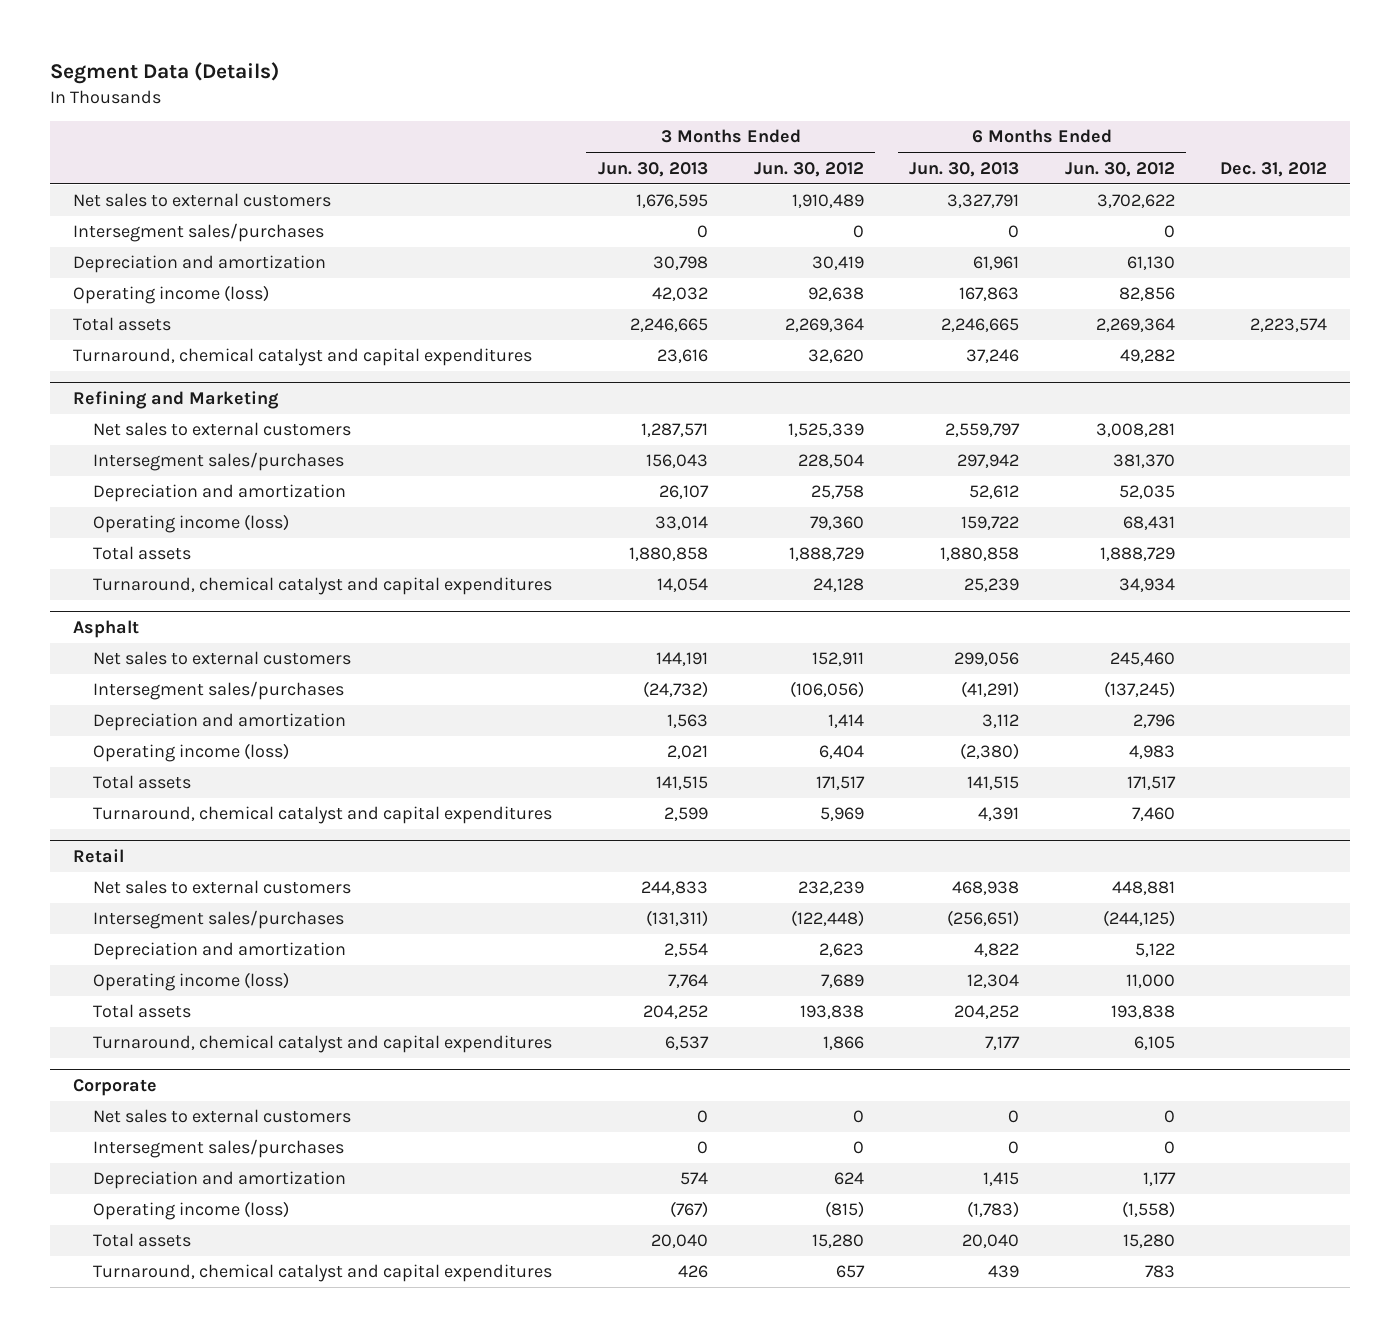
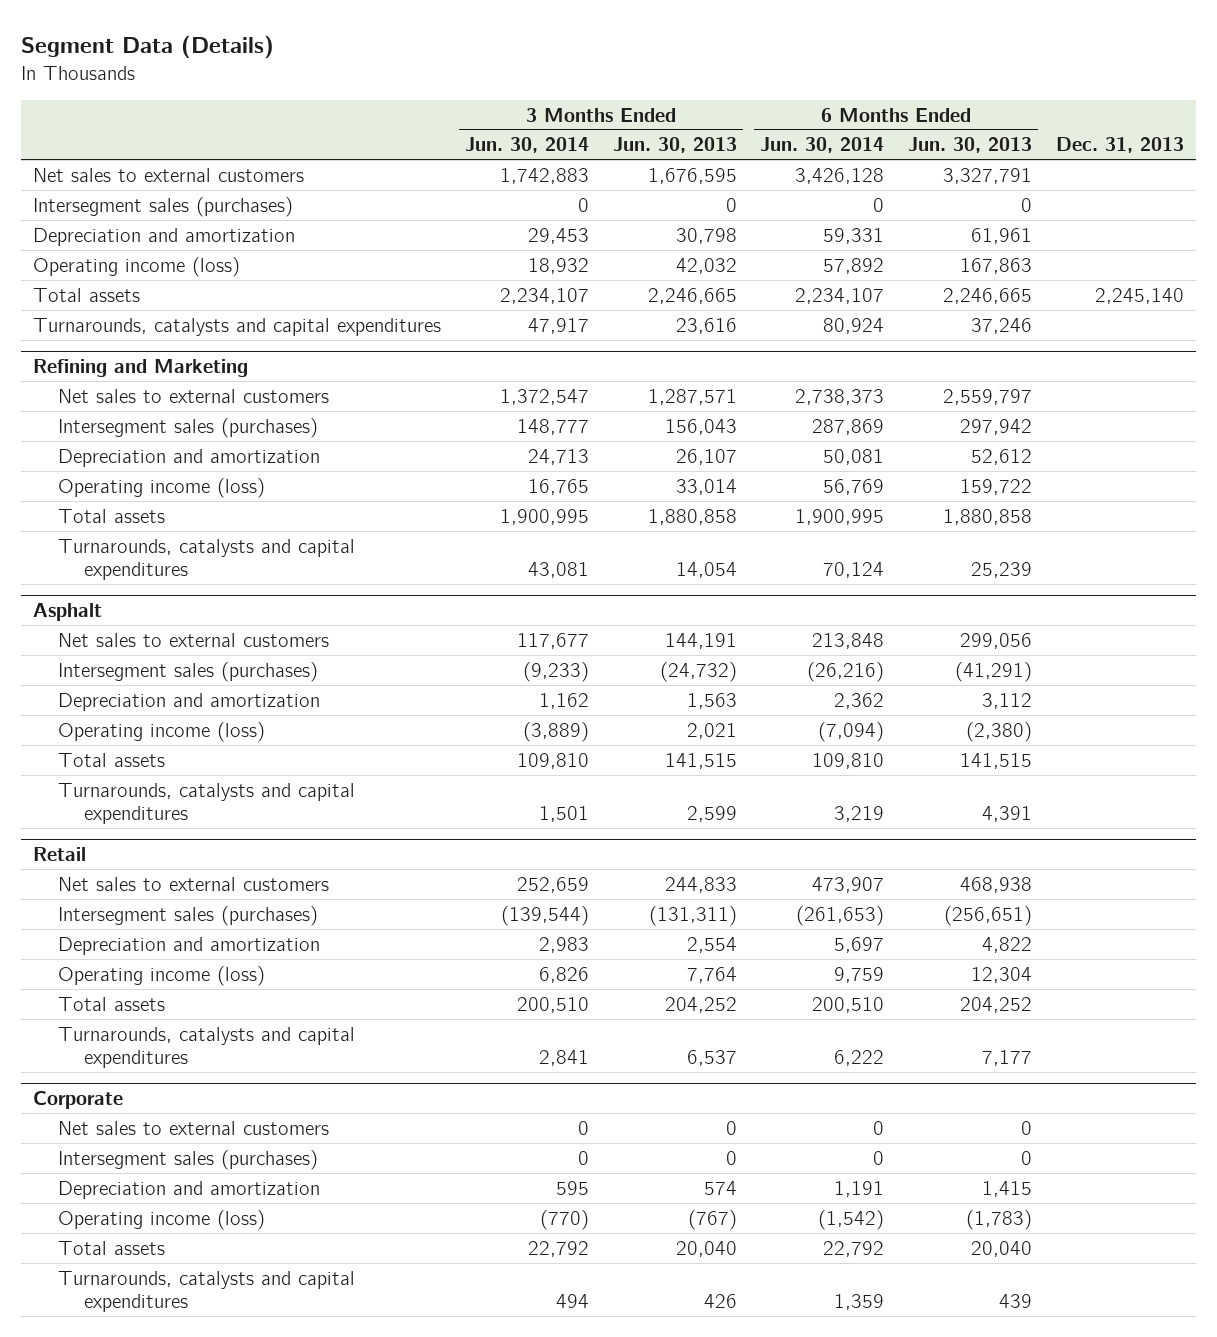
[753,161,864,177] Jun. 30, 2012 -> none
[1064,161,1175,177] Jun. 30, 2012 -> none
[1220,161,1328,177] Dec. 31, 2012 -> none
none -> [464,137,589,154] Jun. 30, 2014
none -> [760,137,885,154] Jun. 30, 2014
none -> [1055,137,1184,154] Dec. 31, 2013
[72,223,324,243] Intersegment sales/purchases -> [33,196,294,217] Intersegment sales (purchases)
[72,348,532,367] Turnaround, chemical catalyst and capital expenditures -> [33,317,442,336] Turnarounds, catalysts and capital expenditures
[93,452,345,472] Intersegment sales/purchases -> [58,417,319,438] Intersegment sales (purchases)
[93,577,553,596] Turnaround, chemical catalyst and capital expenditures -> [58,538,356,581] Turnarounds, catalysts and capital expenditures
[93,681,345,701] Intersegment sales/purchases -> [58,661,319,682] Intersegment sales (purchases)
[93,806,553,825] Turnaround, chemical catalyst and capital expenditures -> [58,782,356,825] Turnarounds, catalysts and capital expenditures
[93,910,345,930] Intersegment sales/purchases -> [58,905,319,926] Intersegment sales (purchases)
[93,1035,553,1054] Turnaround, chemical catalyst and capital expenditures -> [58,1026,356,1069] Turnarounds, catalysts and capital expenditures
[93,1139,345,1159] Intersegment sales/purchases -> [58,1149,319,1170] Intersegment sales (purchases)
[93,1264,553,1283] Turnaround, chemical catalyst and capital expenditures -> [58,1270,356,1313] Turnarounds, catalysts and capital expenditures

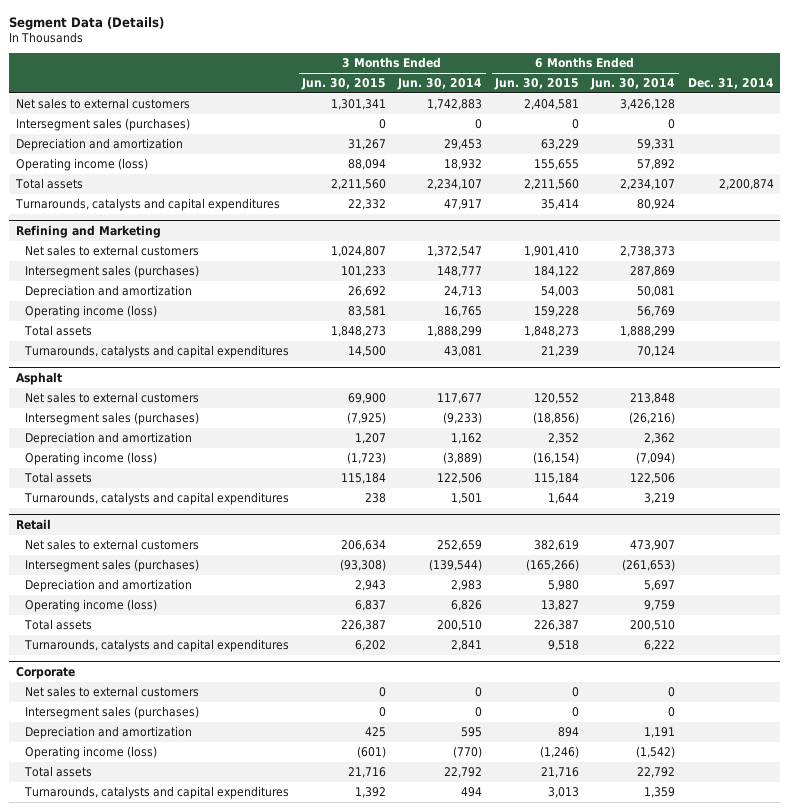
[612,137,737,154] Jun. 30, 2013 -> none
[908,137,1033,154] Jun. 30, 2013 -> none
[1055,137,1184,154] Dec. 31, 2013 -> none
none -> [300,78,386,91] Jun. 30, 2015
none -> [493,78,579,91] Jun. 30, 2015
none -> [687,78,774,90] Dec. 31, 2014
[499,508,589,525] 1,900,995 -> [427,326,483,338] 1,888,299
[795,508,885,525] 1,900,995 -> [620,326,676,338] 1,888,299
[516,752,589,769] 109,810 -> [437,473,483,485] 122,506
[812,752,885,769] 109,810 -> [630,473,676,485] 122,506

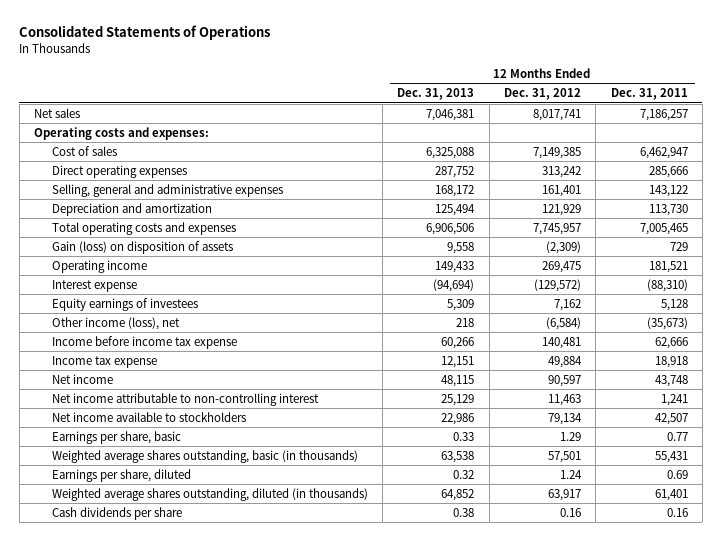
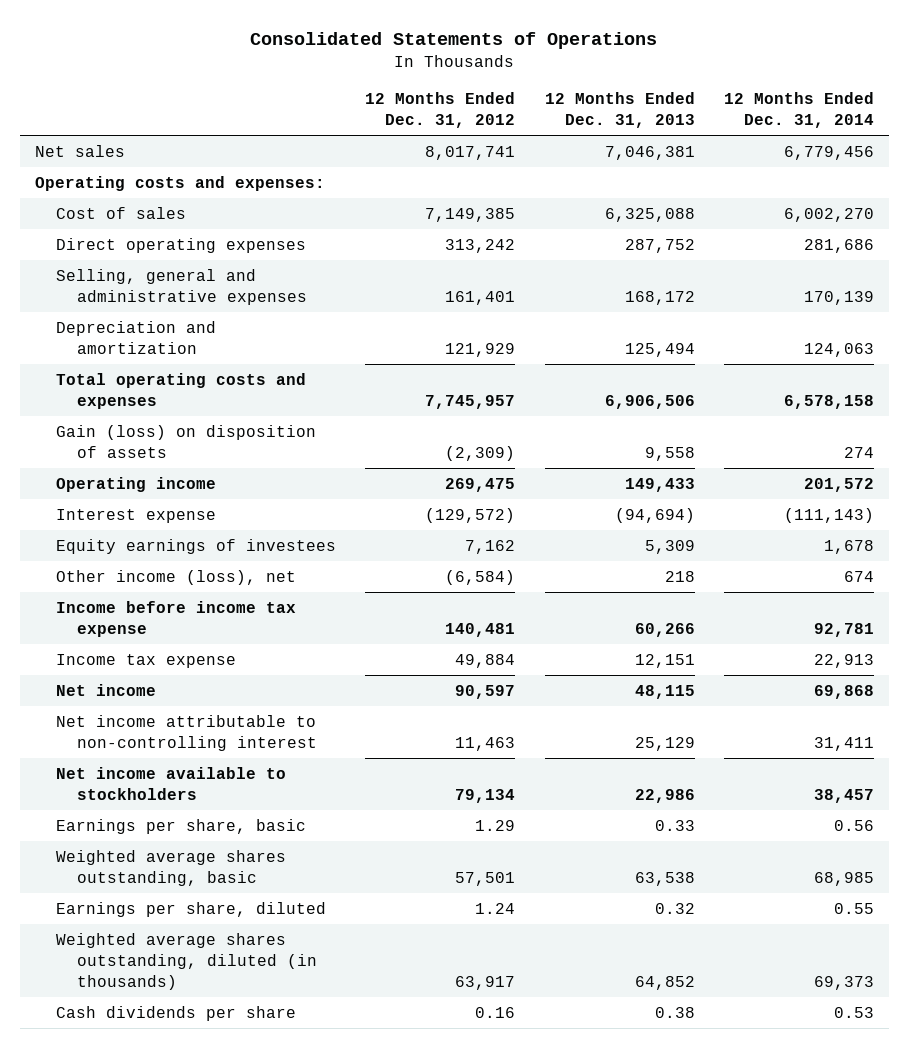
[610,88,688,101] Dec. 31, 2011 -> none
none -> [724,91,875,128] 12 Months Ended Dec. 31, 2014
[51,449,358,463] Weighted average shares outstanding, basic (in thousands) -> [55,849,286,886] Weighted average shares outstanding, basic

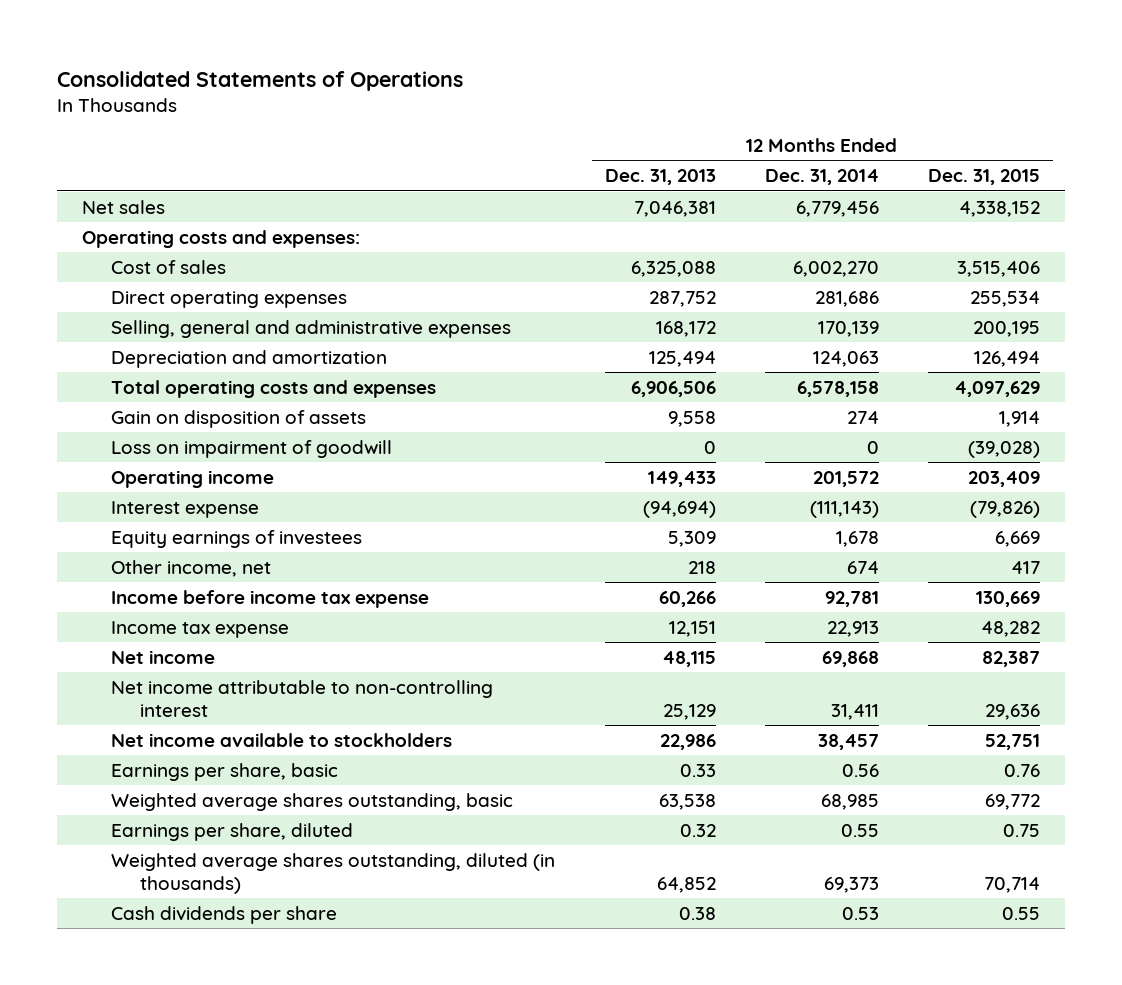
[365,91,516,128] 12 Months Ended Dec. 31, 2012 -> none
none -> [928,169,1041,186] Dec. 31, 2015
[55,424,316,458] Gain (loss) on disposition of assets -> [111,409,367,428] Gain on disposition of assets
none -> [111,439,393,458] Loss on impairment of goodwill
[55,569,296,585] Other income (loss), net -> [111,559,272,577] Other income, net

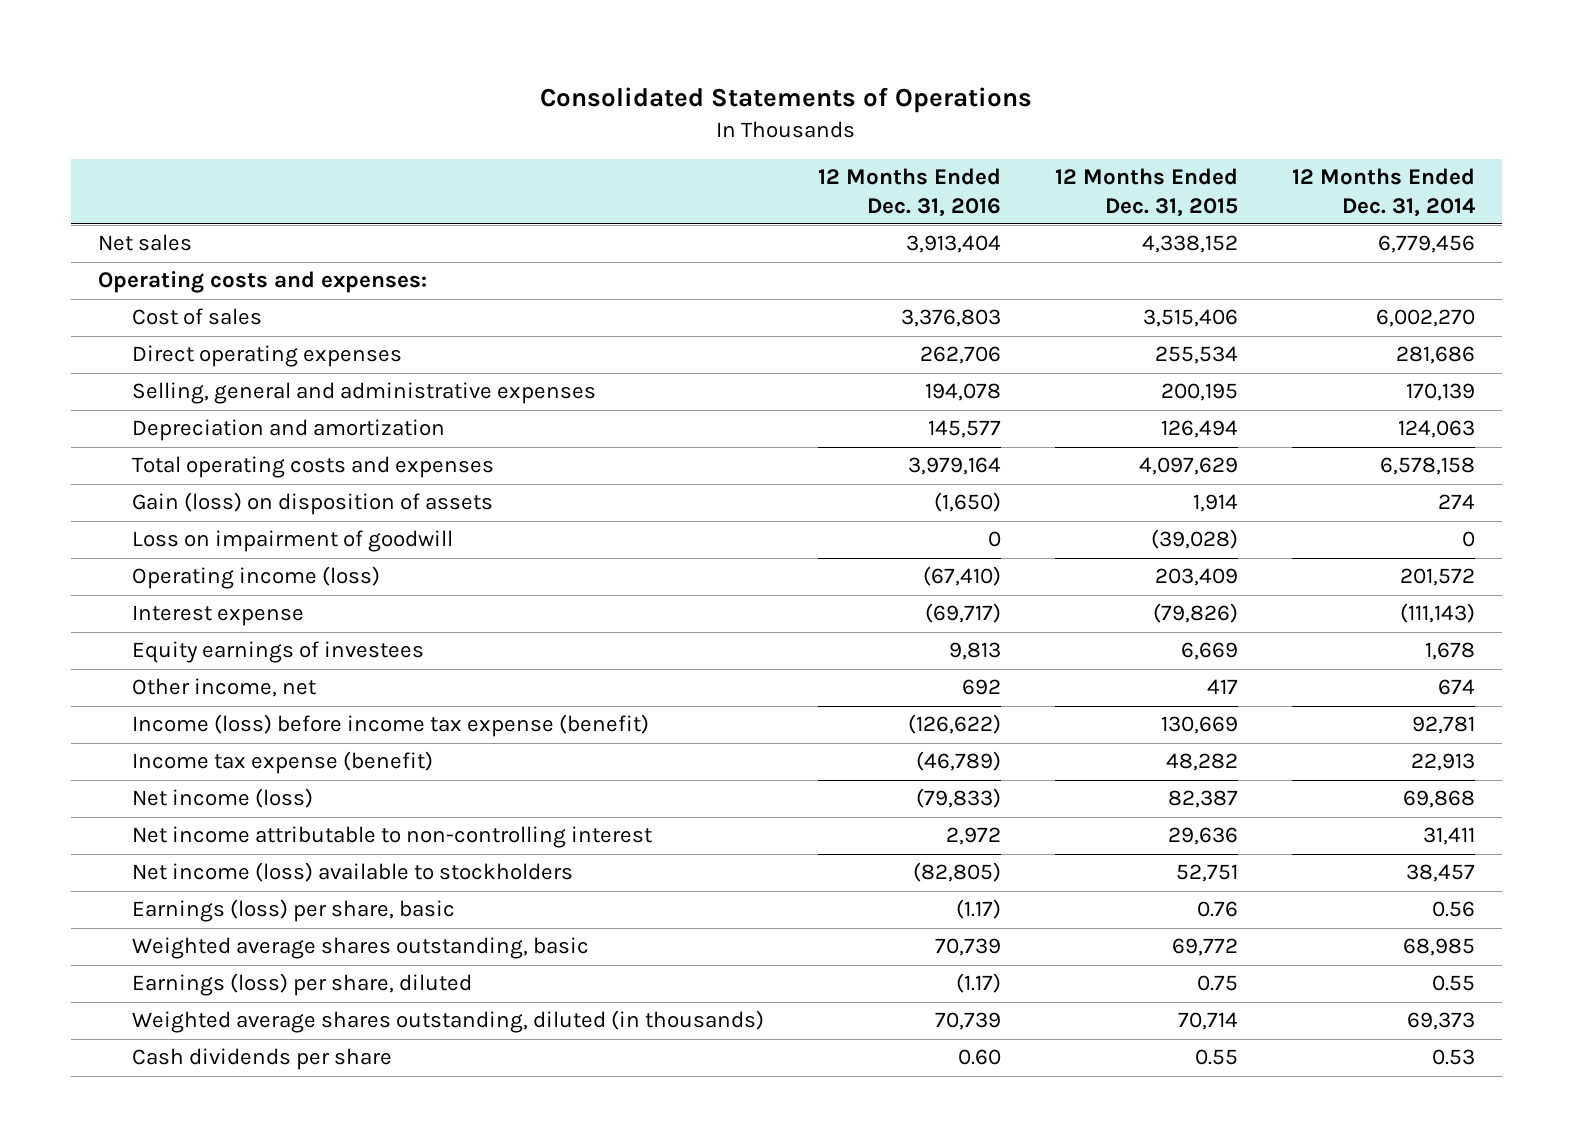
[604,169,716,186] Dec. 31, 2013 -> none
none -> [818,168,1002,217] 12 Months Ended Dec. 31, 2016
[111,409,367,428] Gain on disposition of assets -> [132,492,494,516] Gain (loss) on disposition of assets
[111,469,275,488] Operating income -> [132,566,381,590] Operating income (loss)
[111,589,430,608] Income before income tax expense -> [132,714,650,738] Income (loss) before income tax expense (benefit)
[111,620,290,638] Income tax expense -> [132,751,434,775] Income tax expense (benefit)
[111,649,216,664] Net income -> [132,788,314,809] Net income (loss)
[111,732,453,747] Net income available to stockholders -> [132,862,574,883] Net income (loss) available to stockholders
[111,762,339,781] Earnings per share, basic -> [132,899,456,923] Earnings (loss) per share, basic
[111,822,354,841] Earnings per share, diluted -> [132,973,473,997] Earnings (loss) per share, diluted

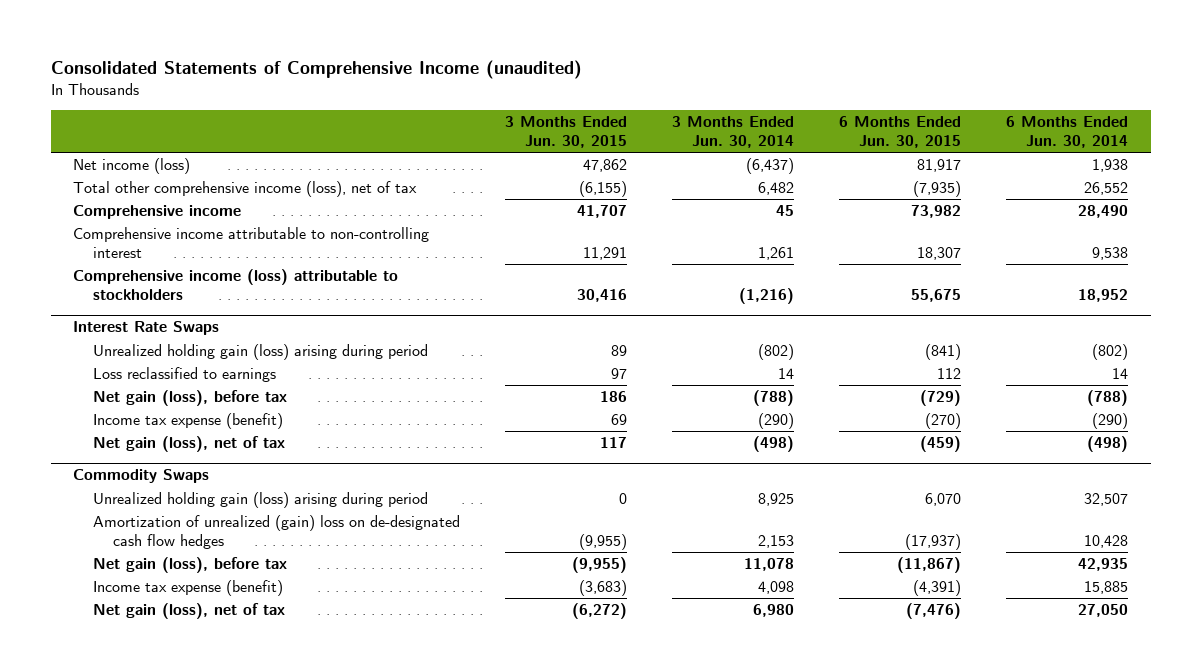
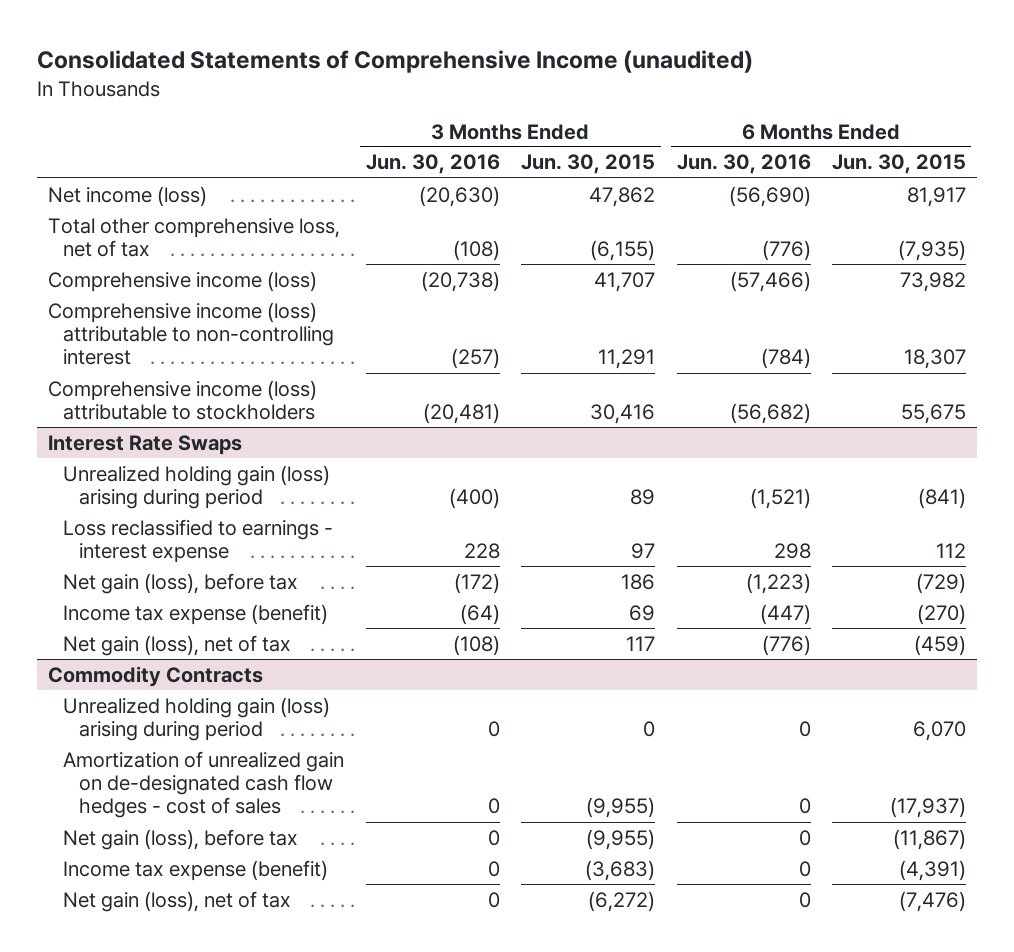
[672,116,795,148] 3 Months Ended Jun. 30, 2014 -> none
[1006,116,1129,148] 6 Months Ended Jun. 30, 2014 -> none
none -> [365,154,500,175] Jun. 30, 2016
none -> [676,154,811,175] Jun. 30, 2016
[73,181,418,198] Total other comprehensive income (loss), net of tax -> [47,217,340,258] Total other comprehensive loss, net of tax
[73,205,242,220] Comprehensive income -> [47,270,317,292] Comprehensive income (loss)
[73,227,430,258] Comprehensive income attributable to non-controlling interest -> [47,301,335,366] Comprehensive income (loss) attributable to non-controlling interest
[93,367,277,383] Loss reclassified to earnings -> [63,518,334,564] Loss reclassified to earnings - interest expense
[73,469,210,484] Commodity Swaps -> [47,665,263,687] Commodity Contracts
[93,515,461,549] Amortization of unrealized (gain) loss on de-designated cash flow hedges -> [63,750,345,819] Amortization of unrealized gain on de-designated cash flow hedges - cost of sales

